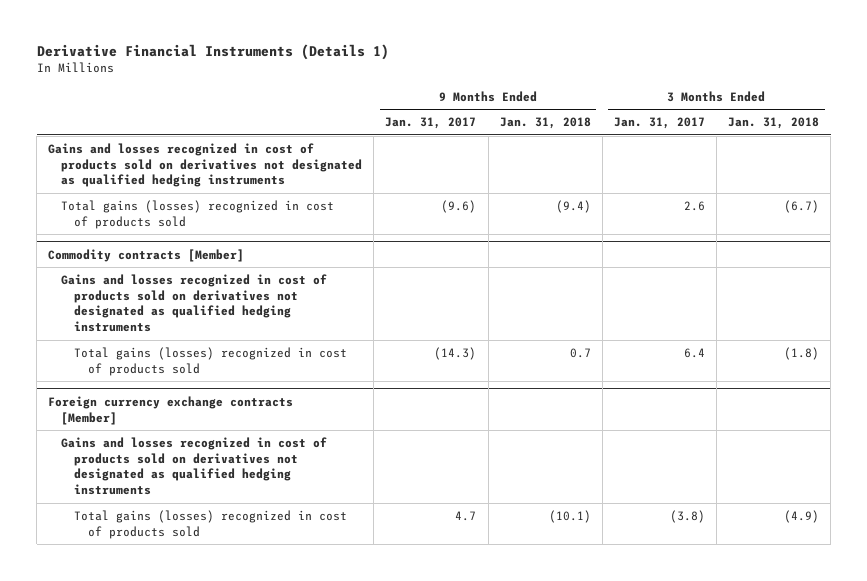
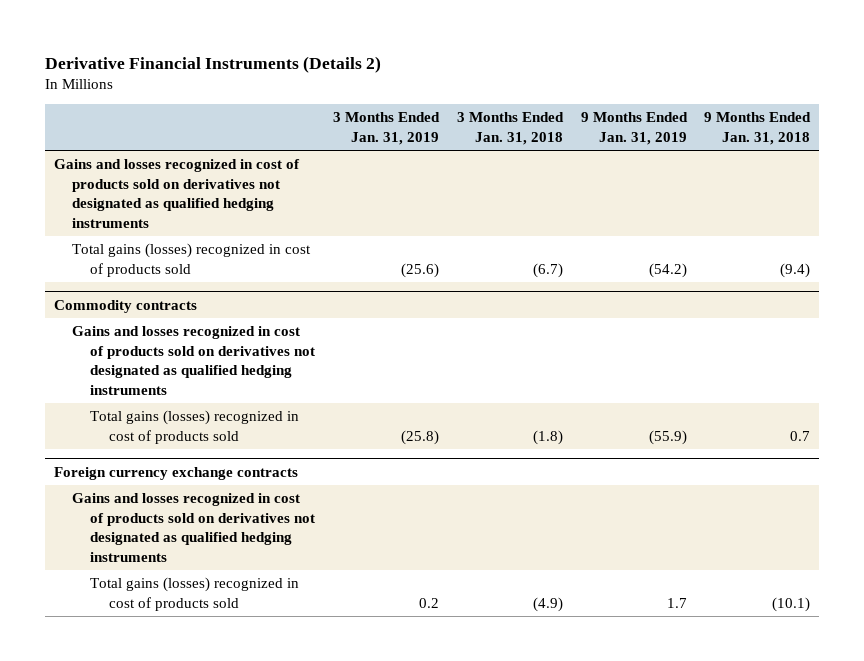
[36,43,389,60] Derivative Financial Instruments (Details 1) -> [45,55,382,73] Derivative Financial Instruments (Details 2)
[385,117,477,130] Jan. 31, 2017 -> none
[613,117,705,130] Jan. 31, 2017 -> none
none -> [333,112,441,145] 3 Months Ended Jan. 31, 2019
none -> [580,112,688,145] 9 Months Ended Jan. 31, 2019
[48,248,245,262] Commodity contracts [Member] -> [53,299,197,313] Commodity contracts
[48,395,294,425] Foreign currency exchange contracts [Member] -> [53,466,298,480] Foreign currency exchange contracts

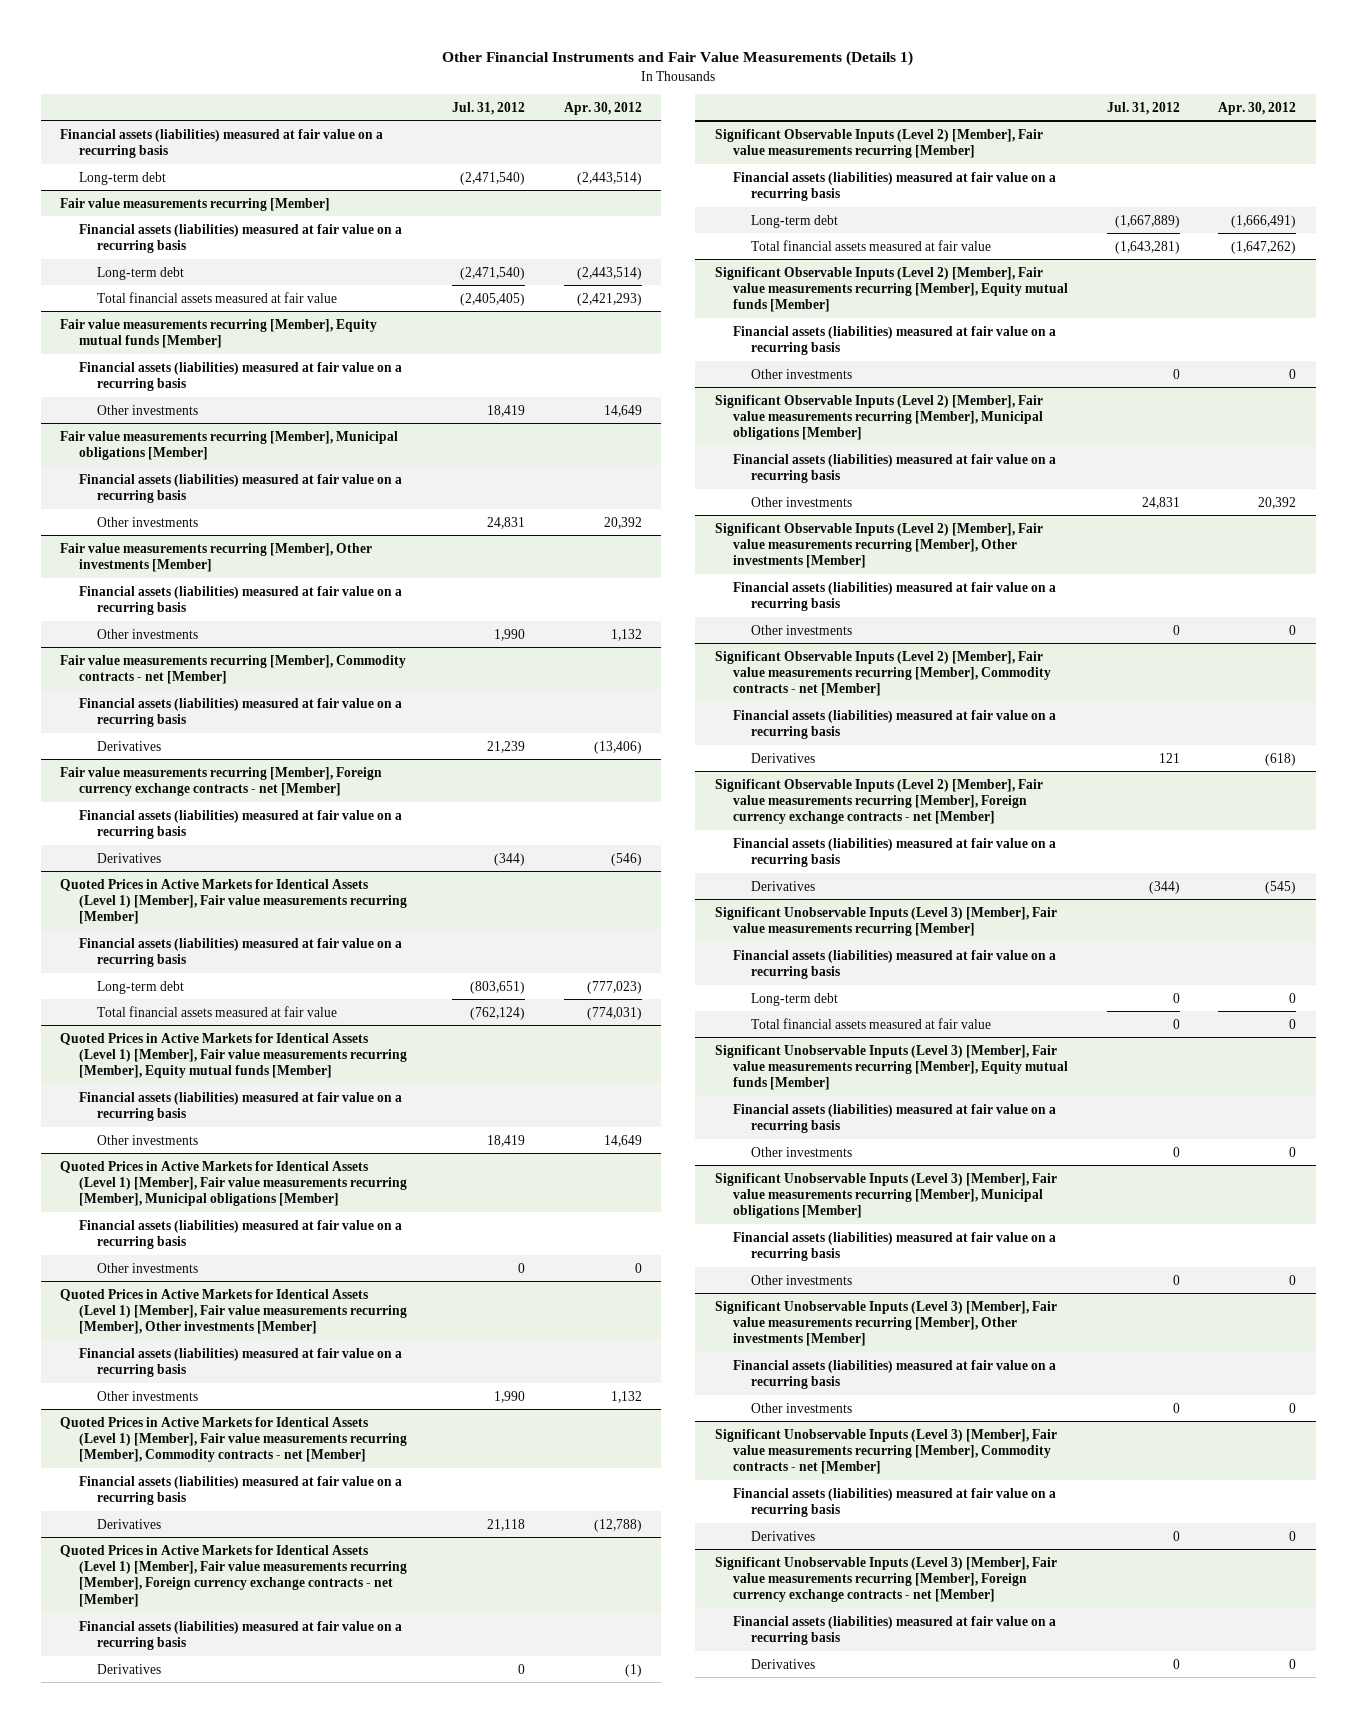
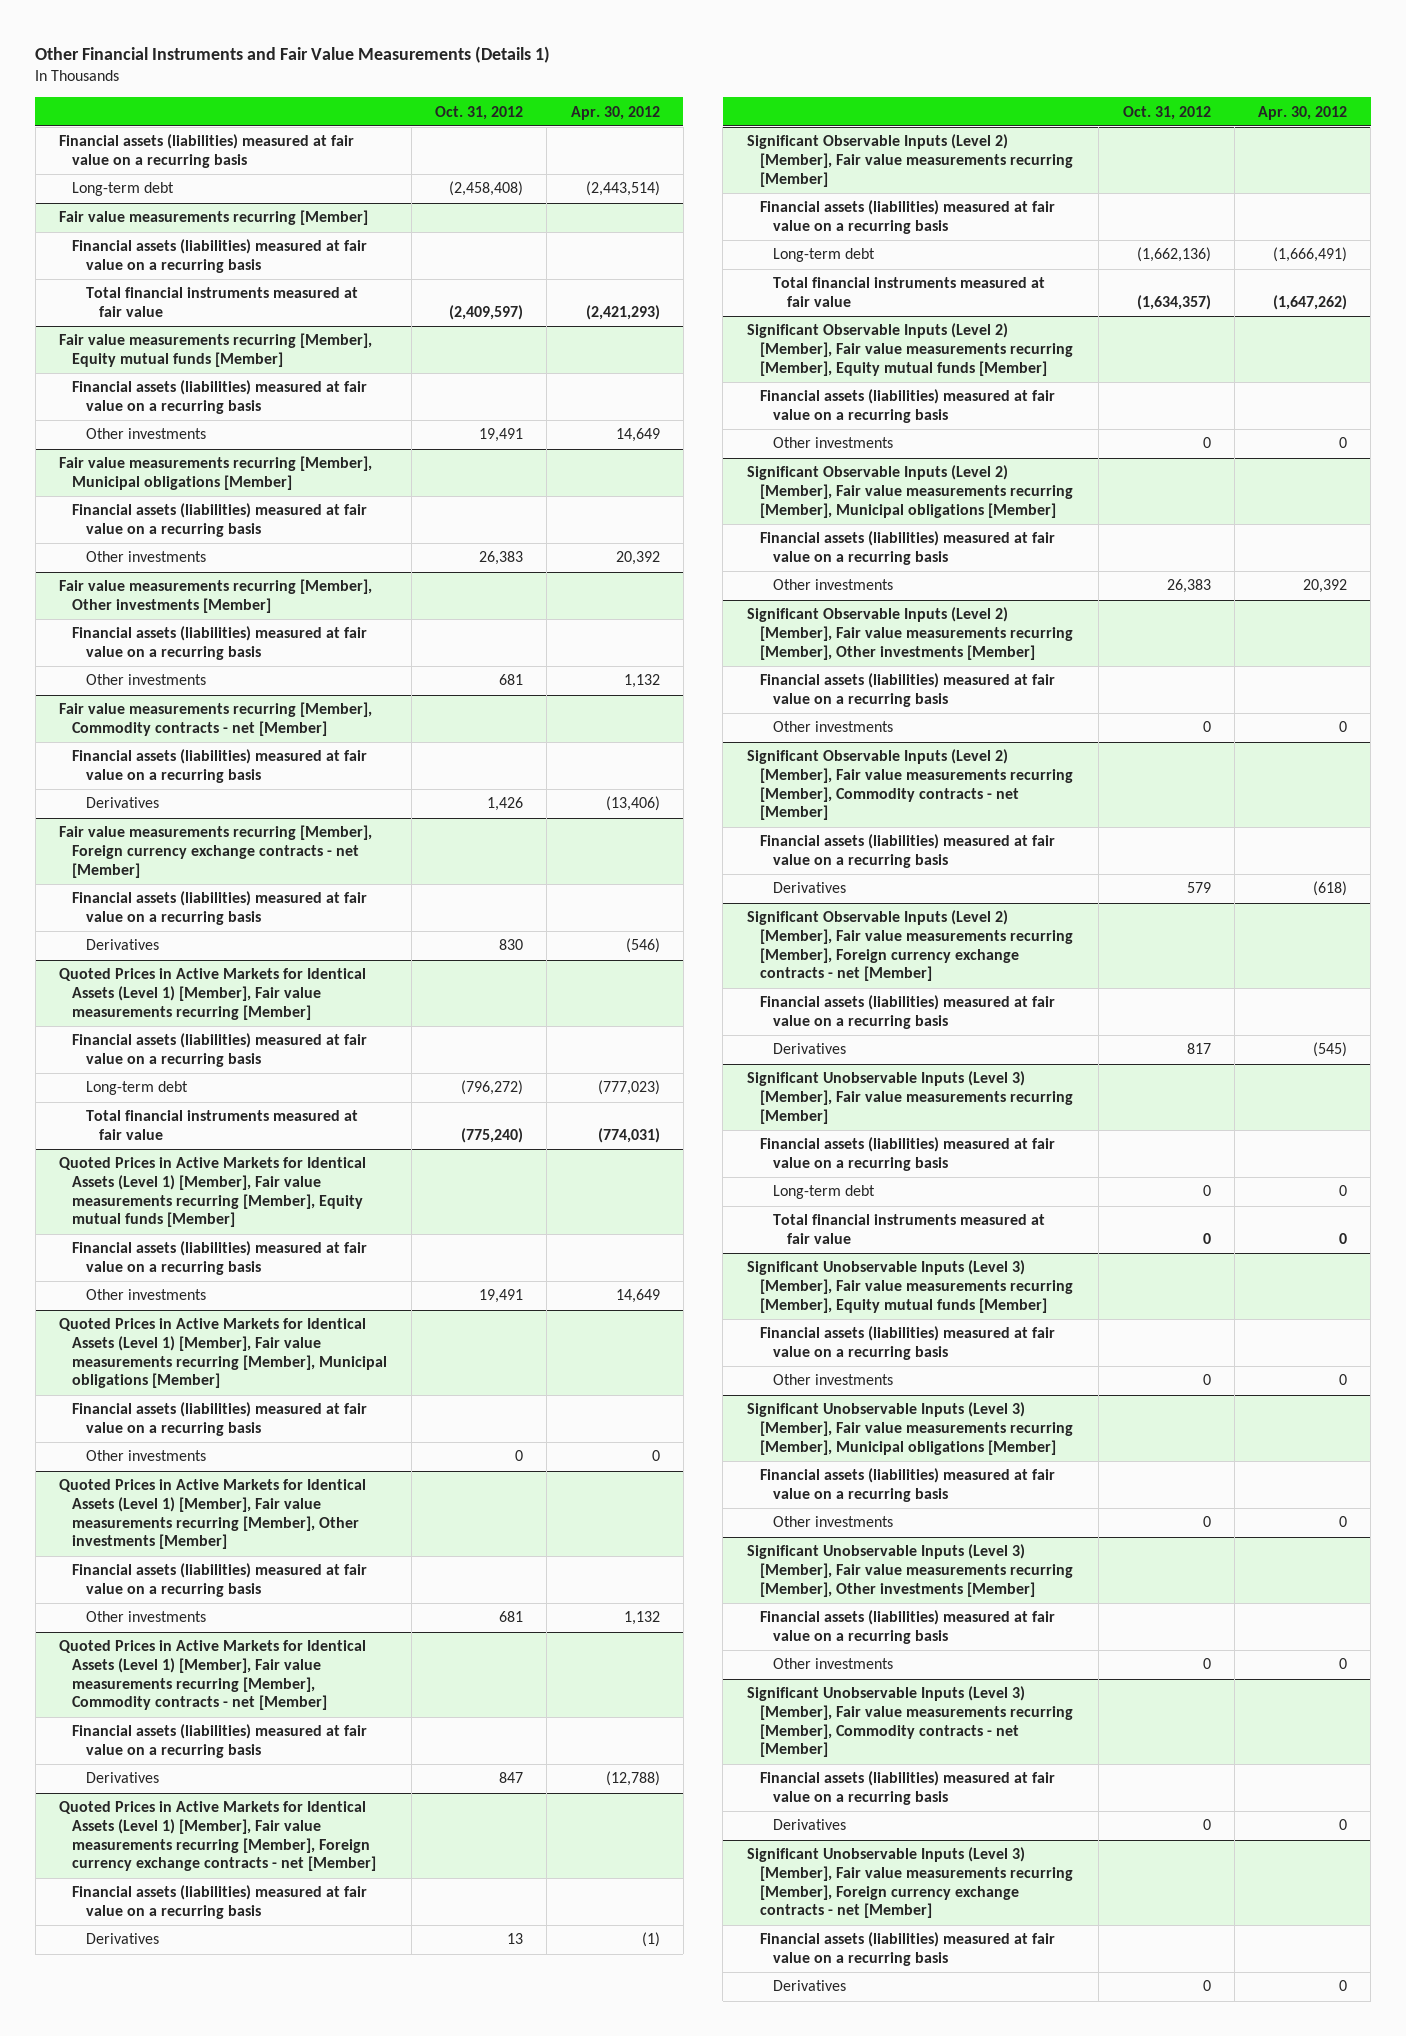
[452,101,526,115] Jul. 31, 2012 -> none
none -> [435,105,524,120] Oct. 31, 2012
[96,266,184,280] Long-term debt -> none
[96,291,337,303] Total financial assets measured at fair value -> [85,287,358,318] Total financial instruments measured at fair value
[96,1005,337,1017] Total financial assets measured at fair value -> [85,1110,358,1141] Total financial instruments measured at fair value
[750,239,991,251] Total financial assets measured at fair value -> [773,277,1046,308] Total financial instruments measured at fair value
[750,1017,991,1029] Total financial assets measured at fair value -> [773,1214,1046,1245] Total financial instruments measured at fair value

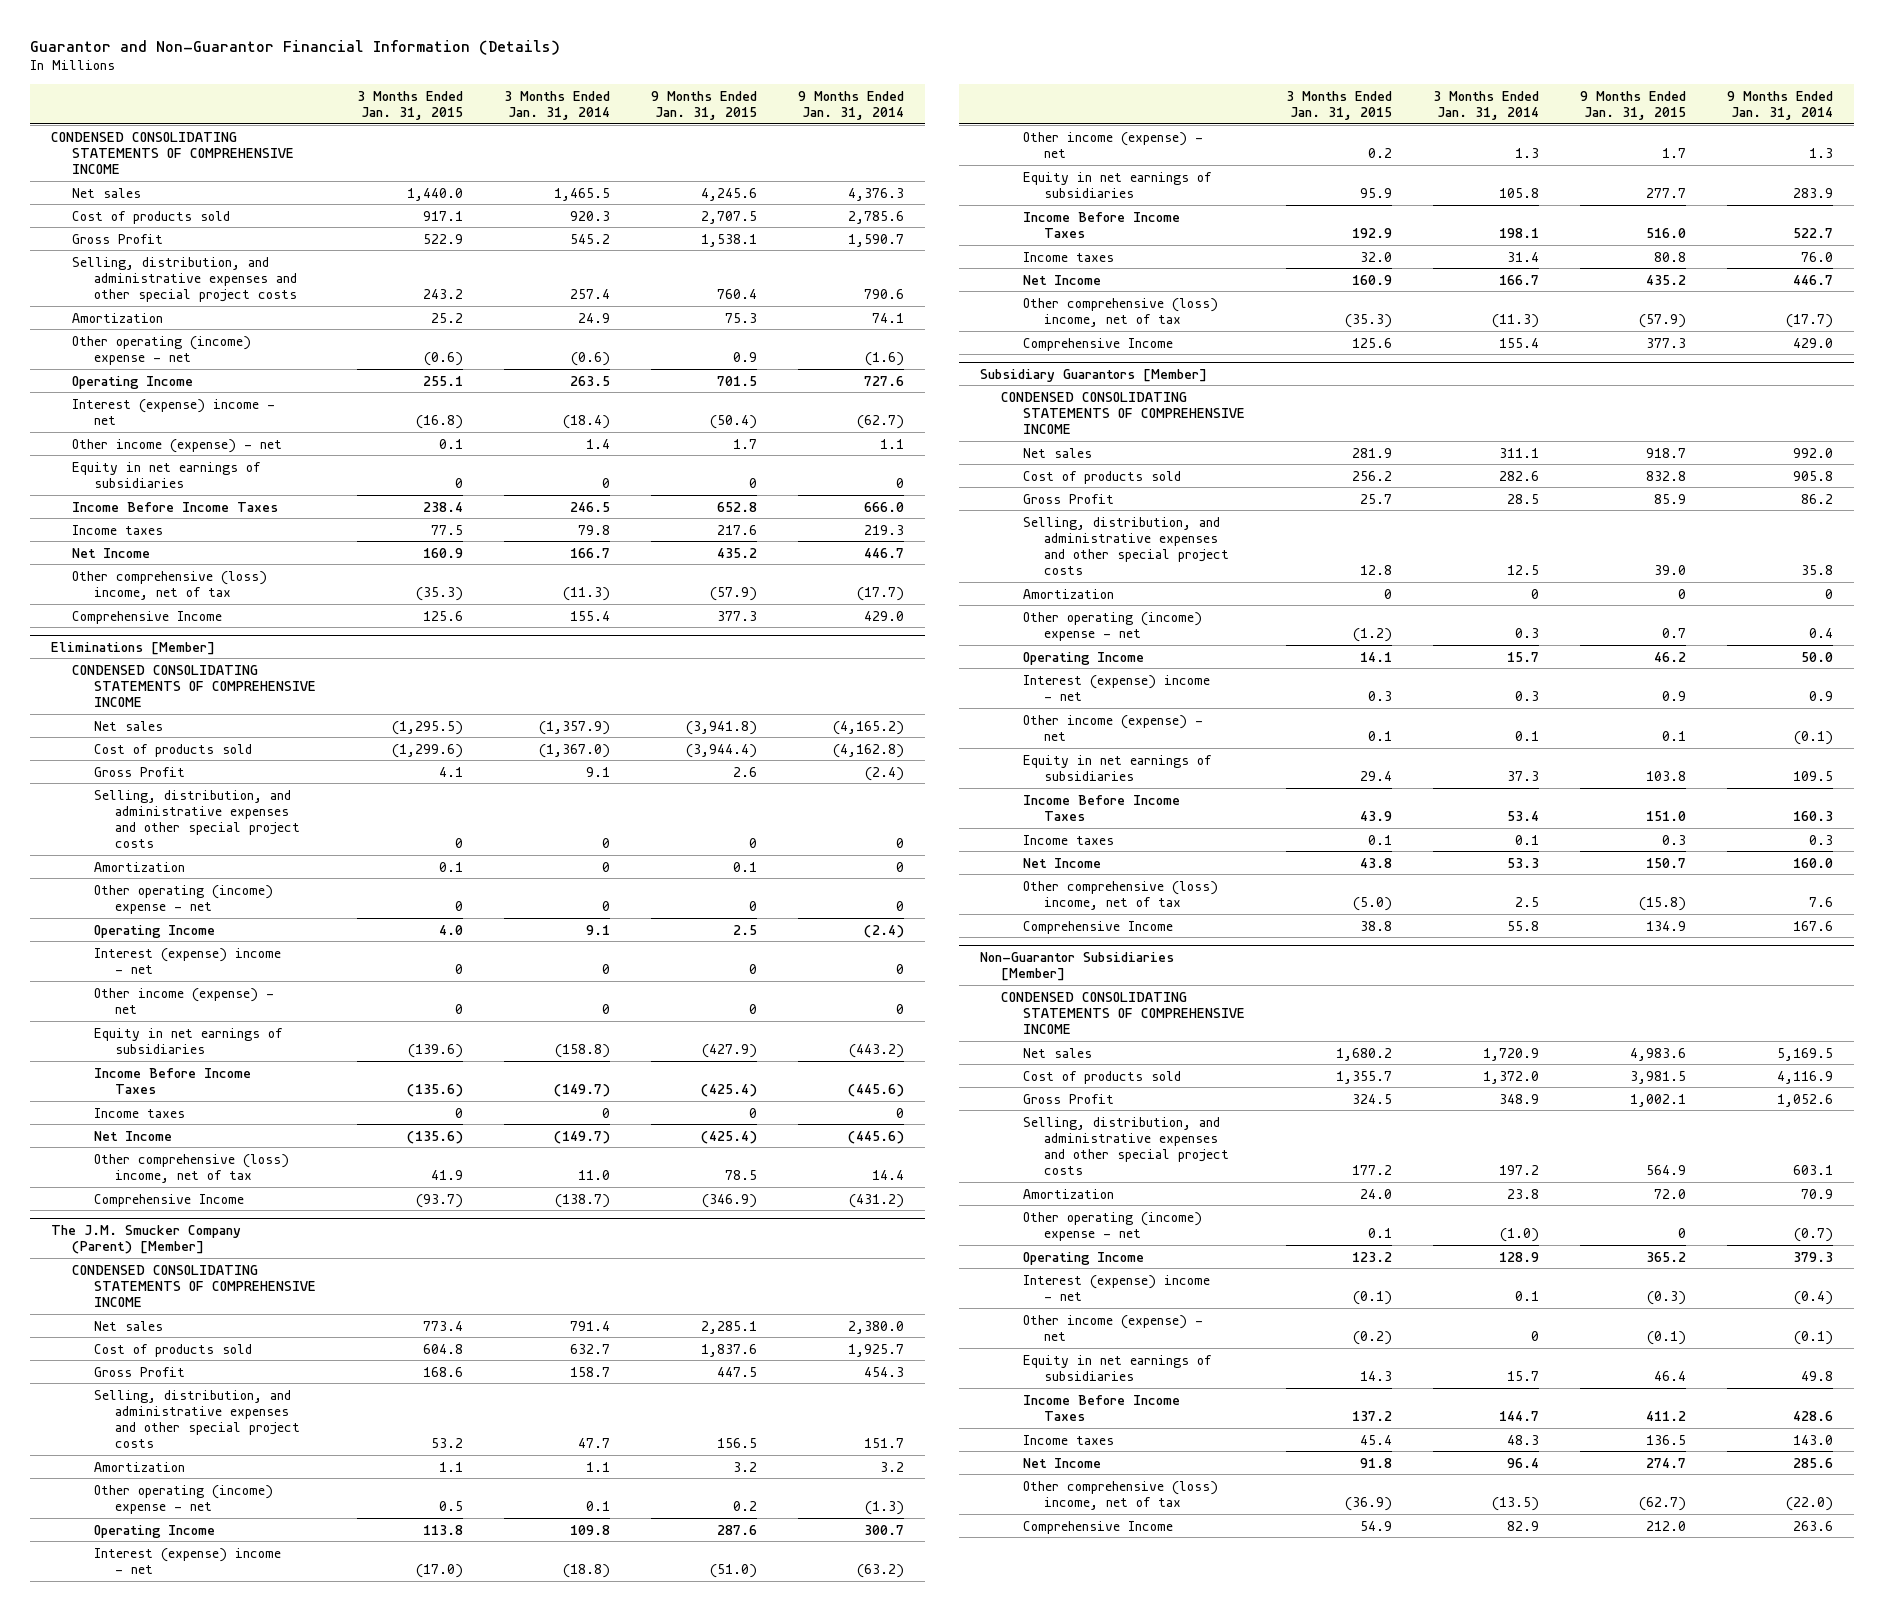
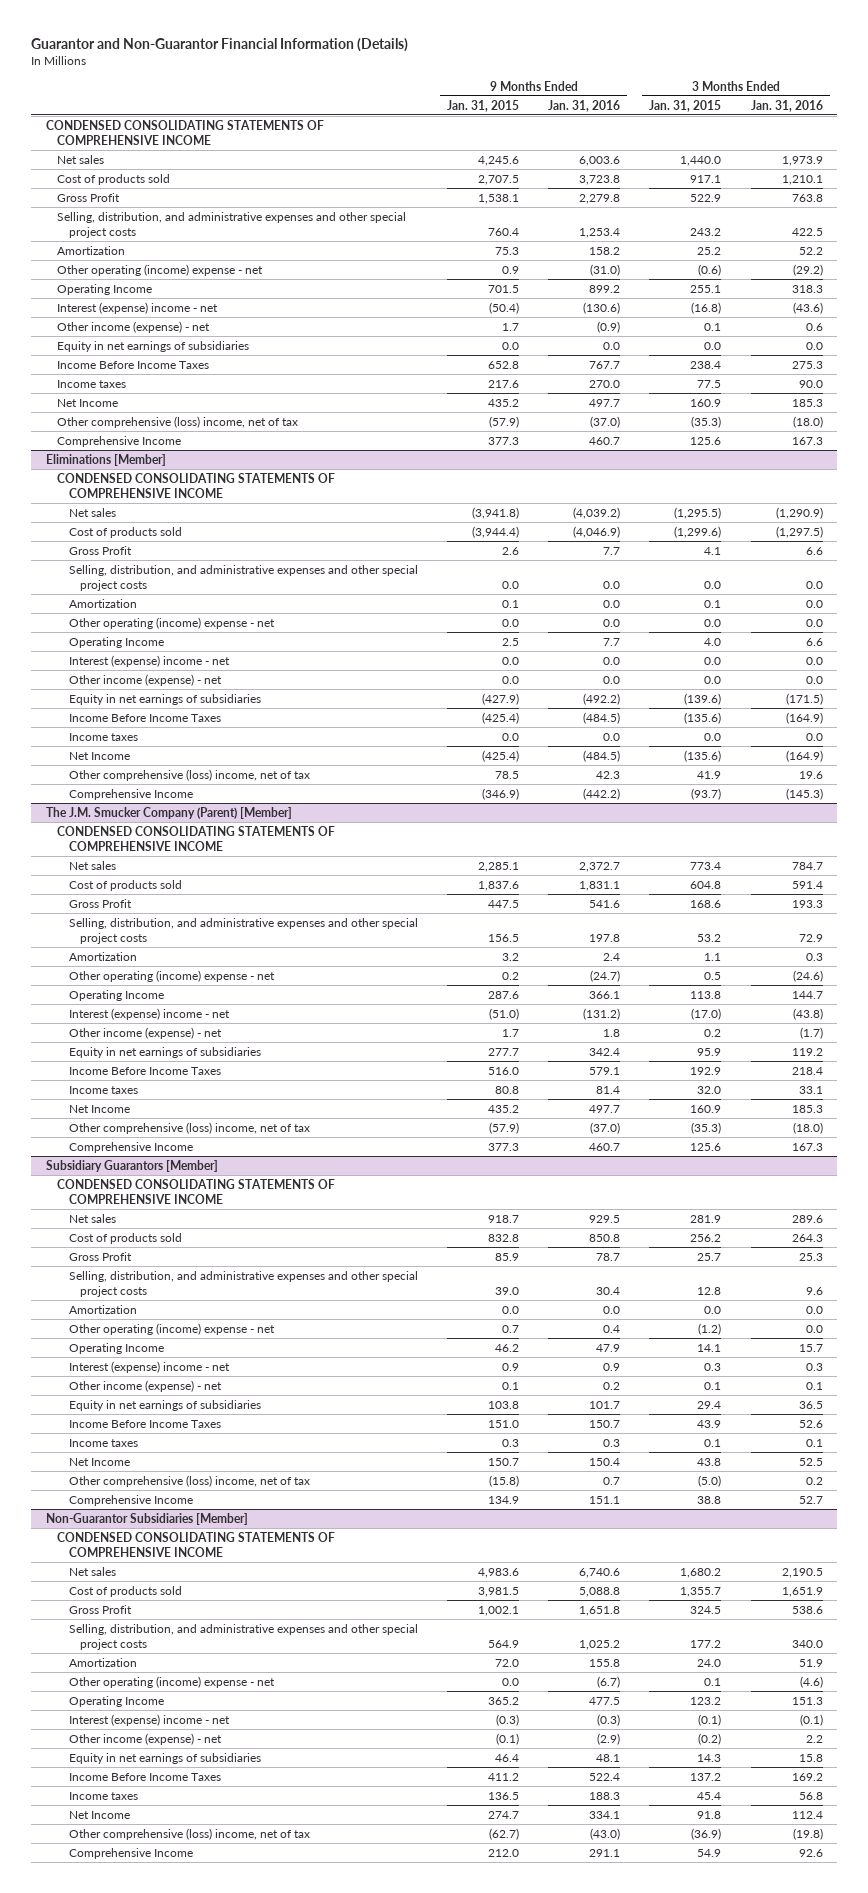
[503,90,610,120] 3 Months Ended Jan. 31, 2014 -> none
[797,90,904,120] 9 Months Ended Jan. 31, 2014 -> none
none -> [548,99,621,112] Jan. 31, 2016
none -> [750,99,823,112] Jan. 31, 2016
[454,477,463,488] 0 -> [704,341,722,350] 0.0
[748,477,757,488] 0 -> [501,341,519,350] 0.0
[454,837,463,848] 0 -> [704,580,722,589] 0.0
[748,837,757,848] 0 -> [501,580,519,589] 0.0
[454,900,463,911] 0 -> [704,618,722,627] 0.0
[748,900,757,911] 0 -> [501,618,519,627] 0.0
[454,963,463,974] 0 -> [704,656,722,665] 0.0
[748,963,757,974] 0 -> [501,656,519,665] 0.0
[454,1003,463,1014] 0 -> [704,675,722,684] 0.0
[748,1003,757,1014] 0 -> [501,675,519,684] 0.0
[454,1107,463,1118] 0 -> [704,732,722,741] 0.0
[748,1107,757,1118] 0 -> [501,732,519,741] 0.0
[1383,588,1392,599] 0 -> [704,1305,722,1314] 0.0
[1677,588,1686,599] 0 -> [501,1305,519,1314] 0.0
[1677,1227,1686,1238] 0 -> [501,1677,519,1686] 0.0

